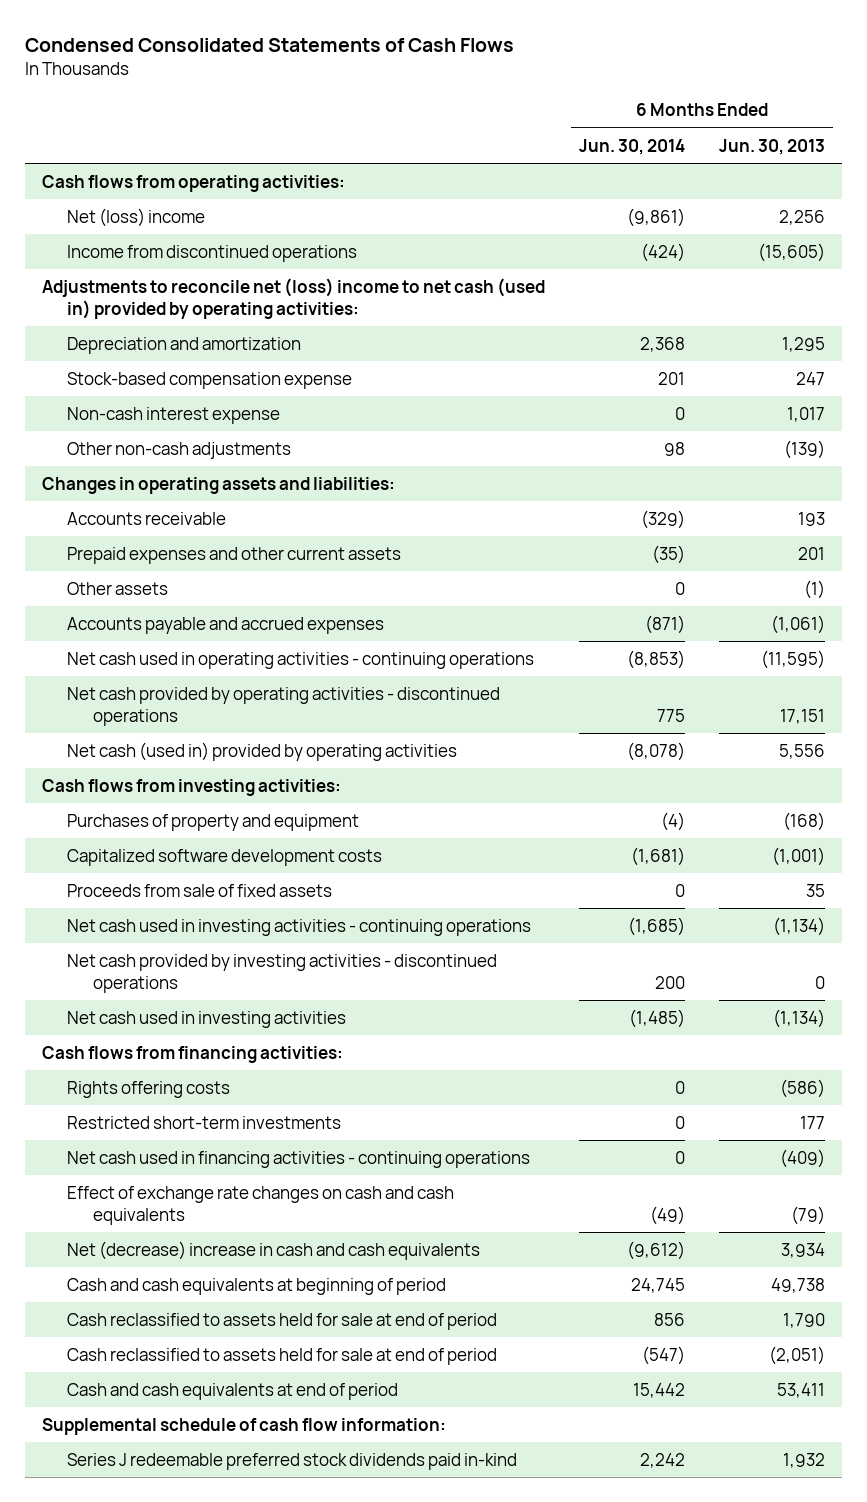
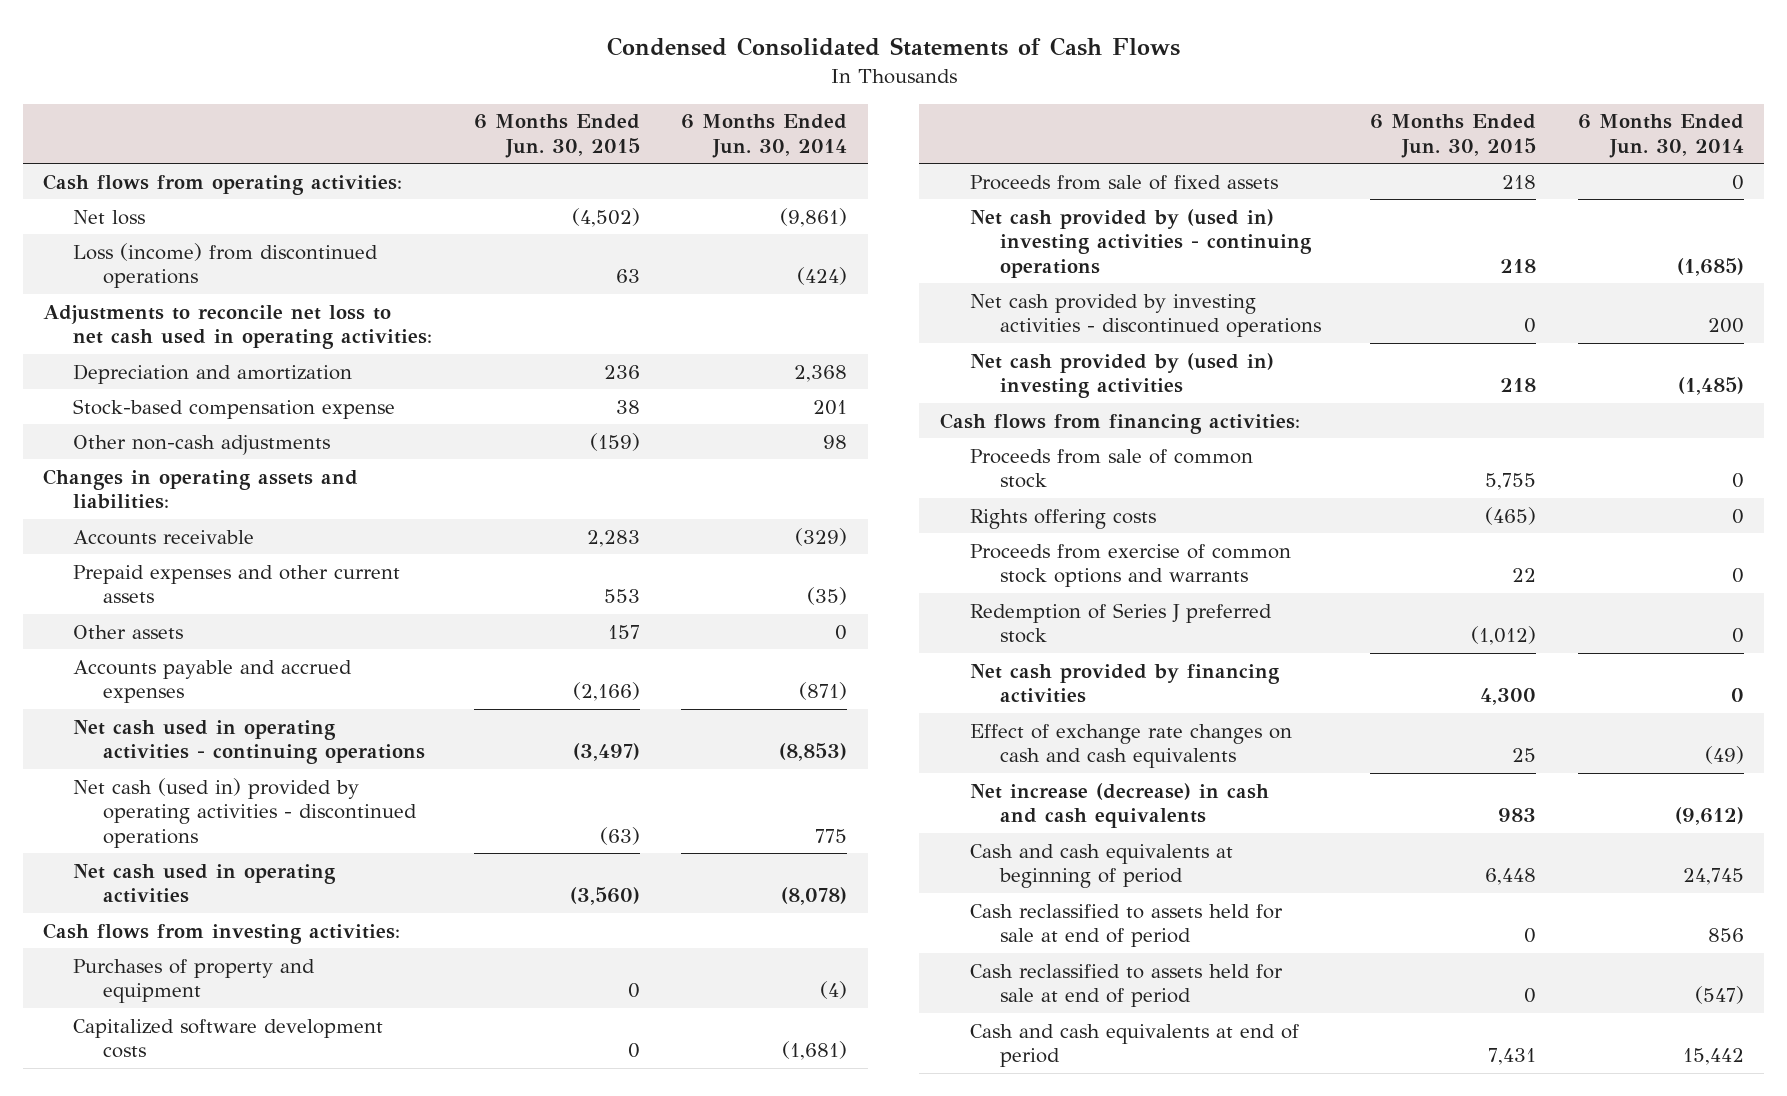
[718,138,825,155] Jun. 30, 2013 -> none
none -> [473,114,640,158] 6 Months Ended Jun. 30, 2015
[67,207,206,227] Net (loss) income -> [73,209,146,225] Net loss
[67,244,358,262] Income from discontinued operations -> [73,242,379,289] Loss (income) from discontinued operations
[42,277,546,320] Adjustments to reconcile net (loss) income to net cash (used in) provided by operating activities: -> [43,304,433,350] Adjustments to reconcile net loss to net cash used in operating activities:
[67,406,281,424] Non-cash interest expense -> none
[67,686,501,727] Net cash provided by operating activities - discontinued operations -> [73,777,418,848] Net cash (used in) provided by operating activities - discontinued operations
[67,741,458,761] Net cash (used in) provided by operating activities -> [73,863,337,904] Net cash used in operating activities
[67,918,532,936] Net cash used in investing activities - continuing operations -> [969,208,1312,278] Net cash provided by (used in) investing activities - continuing operations
[67,1010,347,1028] Net cash used in investing activities -> [969,352,1274,399] Net cash provided by (used in) investing activities
none -> [969,448,1253,489] Proceeds from sale of common stock
[67,1115,342,1129] Restricted short-term investments -> none
none -> [969,543,1291,588] Proceeds from exercise of common stock options and warrants
none -> [969,602,1272,644] Redemption of Series J preferred stock
[67,1150,531,1168] Net cash used in financing activities - continuing operations -> [969,663,1280,704] Net cash provided by financing activities
[67,1240,481,1260] Net (decrease) increase in cash and cash equivalents -> [969,782,1269,829] Net increase (decrease) in cash and cash equivalents
[42,1417,447,1435] Supplemental schedule of cash flow information: -> none
[67,1452,518,1470] Series J redeemable preferred stock dividends paid in-kind -> none

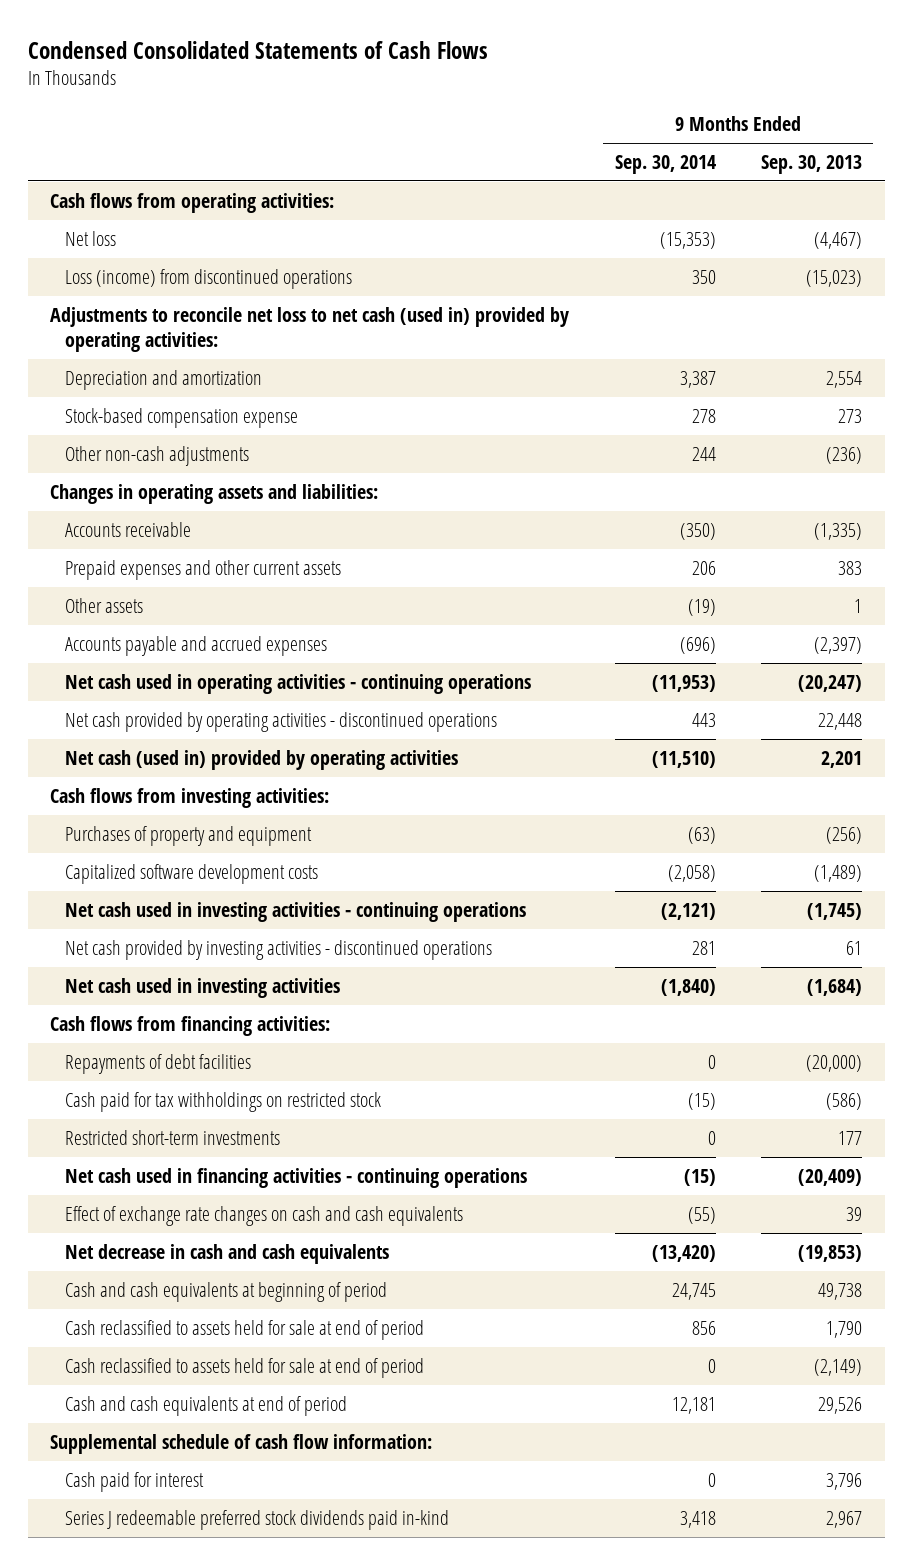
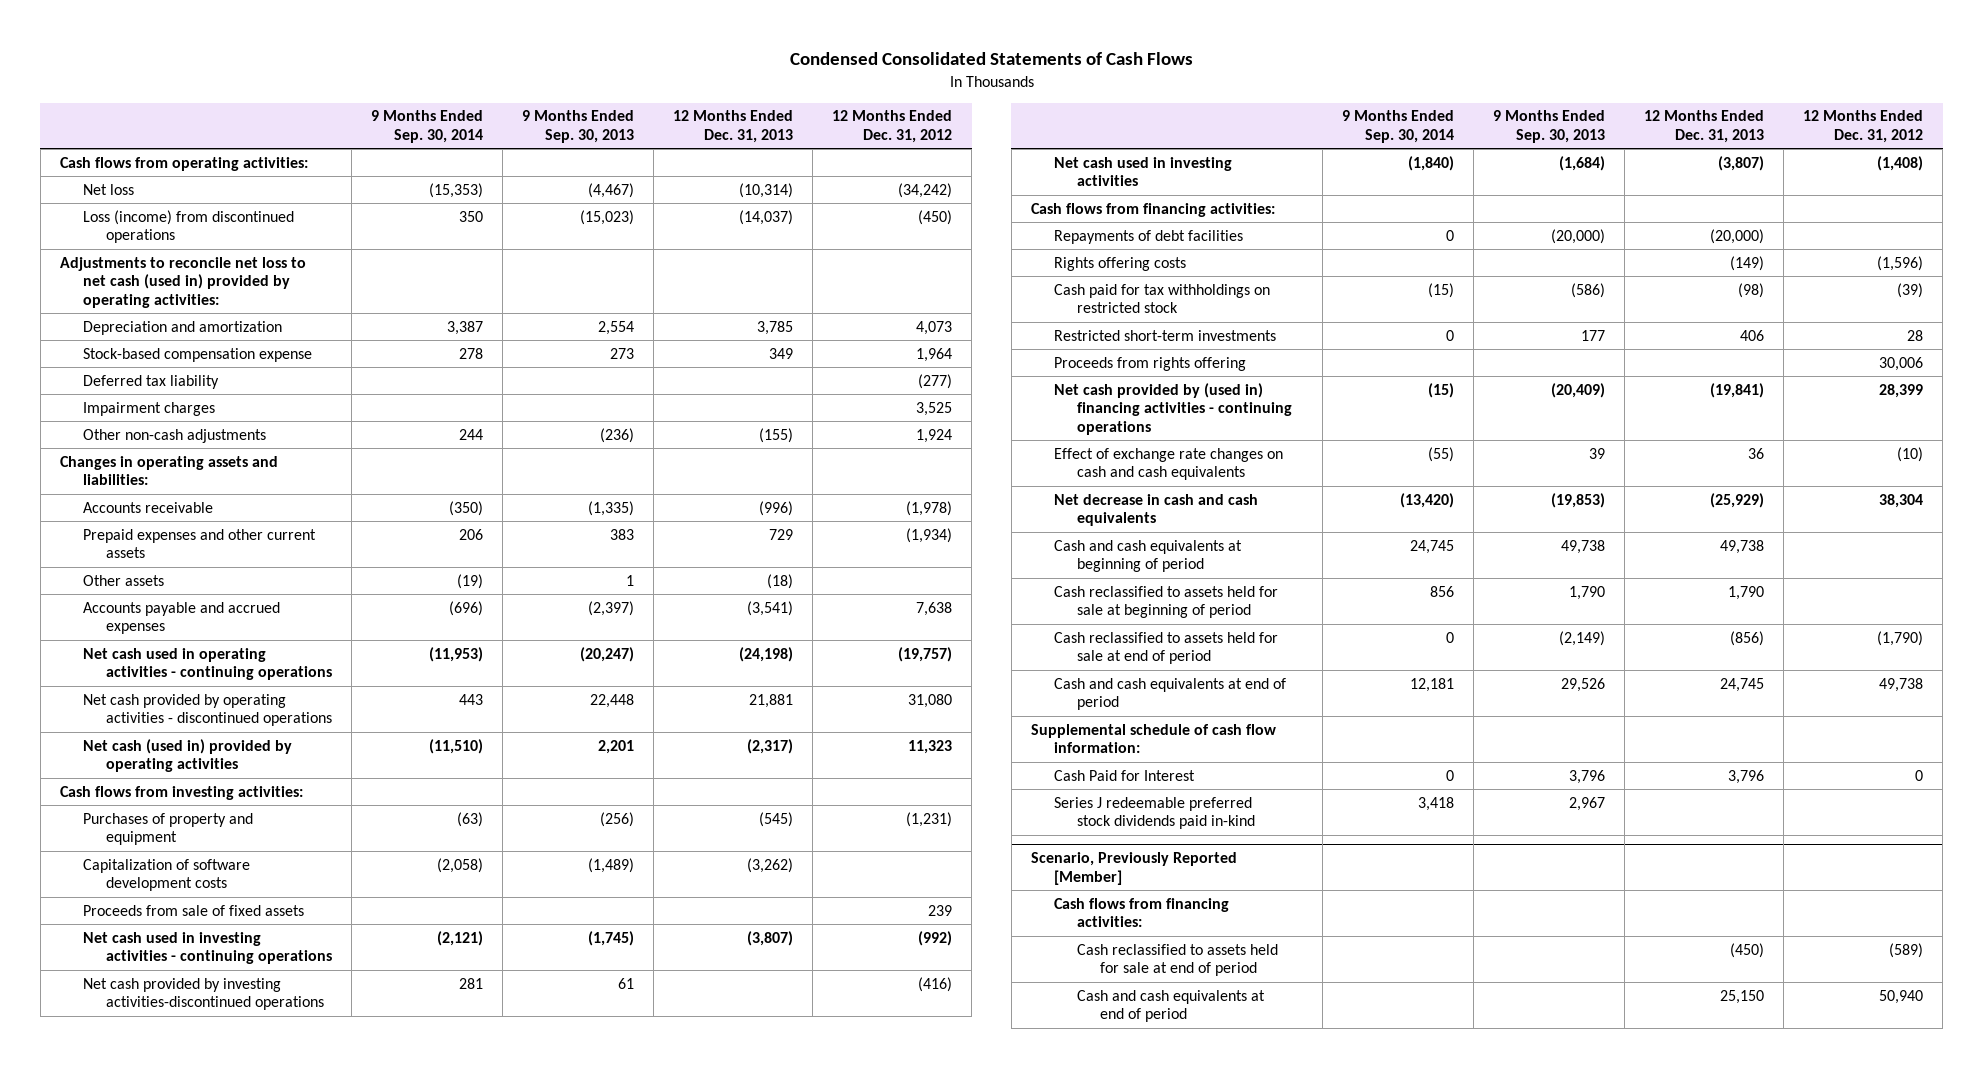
none -> [673,110,794,143] 12 Months Ended Dec. 31, 2013
none -> [832,110,953,143] 12 Months Ended Dec. 31, 2012
none -> [82,374,219,389] Deferred tax liability
none -> [82,401,215,416] Impairment charges
[64,863,318,884] Capitalized software development costs -> [82,858,250,892] Capitalization of software development costs
none -> [82,904,304,916] Proceeds from sale of fixed assets
[64,939,492,960] Net cash provided by investing activities - discontinued operations -> [82,977,325,1011] Net cash provided by investing activities-discontinued operations
none -> [1054,256,1187,271] Rights offering costs
none -> [1054,356,1247,371] Proceeds from rights offering
[64,1167,527,1188] Net cash used in financing activities - continuing operations -> [1054,382,1293,436] Net cash provided by (used in) financing activities - continuing operations
[64,1319,424,1340] Cash reclassified to assets held for sale at end of period -> [1054,585,1279,619] Cash reclassified to assets held for sale at beginning of period
[64,1471,204,1492] Cash paid for interest -> [1054,769,1196,781] Cash Paid for Interest
none -> [1030,851,1237,885] Scenario, Previously Reported [Member]
none -> [1054,897,1230,928] Cash flows from financing activities:
none -> [1077,943,1279,977] Cash reclassified to assets held for sale at end of period
none -> [1077,989,1266,1023] Cash and cash equivalents at end of period

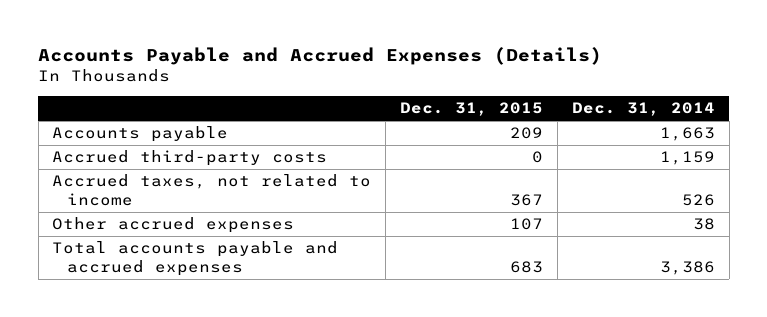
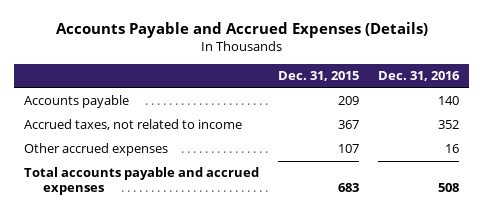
[571,102,715,117] Dec. 31, 2014 -> none
none -> [378,71,461,82] Dec. 31, 2016
[52,150,328,167] Accrued third-party costs -> none

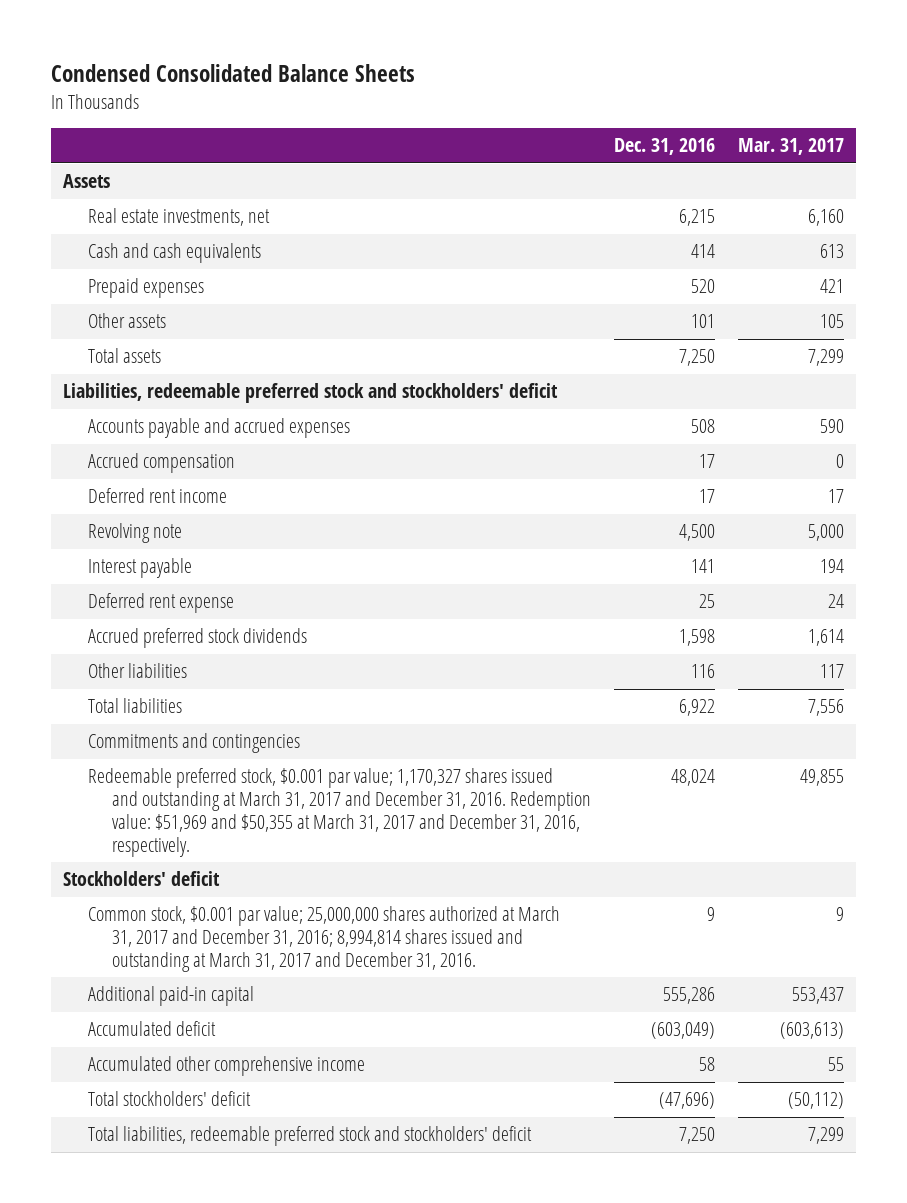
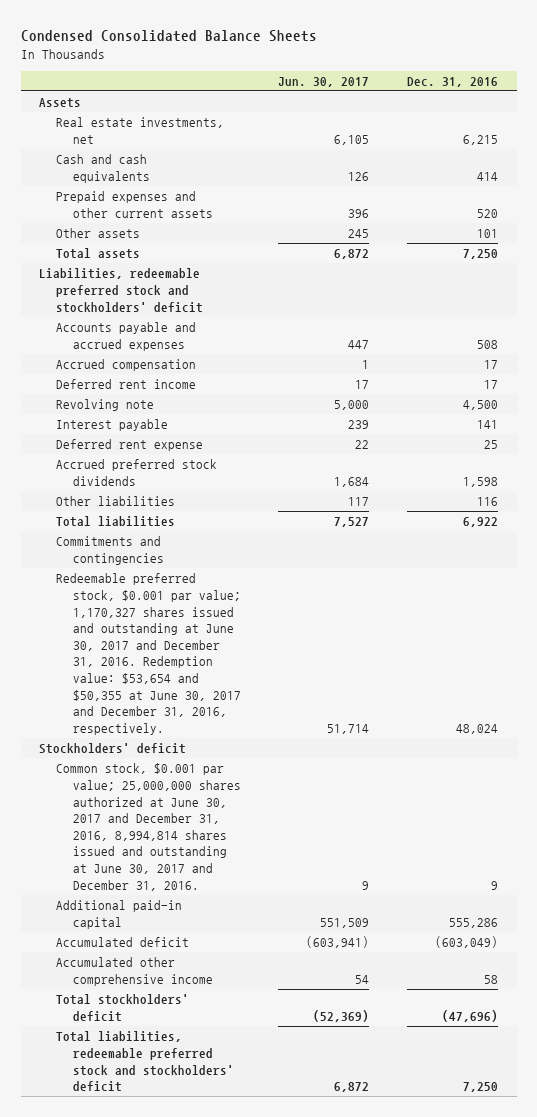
[738,138,845,156] Mar. 31, 2017 -> none
none -> [278,76,370,87] Jun. 30, 2017
[87,278,204,299] Prepaid expenses -> [56,191,213,218] Prepaid expenses and other current assets
[87,768,592,858] Redeemable preferred stock, $0.001 par value; 1,170,327 shares issued and outstanding at March 31, 2017 and December 31, 2016. Redemption value: $51,969 and $50,355 at March 31, 2017 and December 31, 2016, respectively. -> [56,573,241,736] Redeemable preferred stock, $0.001 par value; 1,170,327 shares issued and outstanding at June 30, 2017 and December 31, 2016. Redemption value: $53,654 and $50,355 at June 30, 2017 and December 31, 2016, respectively.
[87,906,560,973] Common stock, $0.001 par value; 25,000,000 shares authorized at March 31, 2017 and December 31, 2016; 8,994,814 shares issued and outstanding at March 31, 2017 and December 31, 2016. -> [56,763,241,891] Common stock, $0.001 par value; 25,000,000 shares authorized at June 30, 2017 and December 31, 2016, 8,994,814 shares issued and outstanding at June 30, 2017 and December 31, 2016.

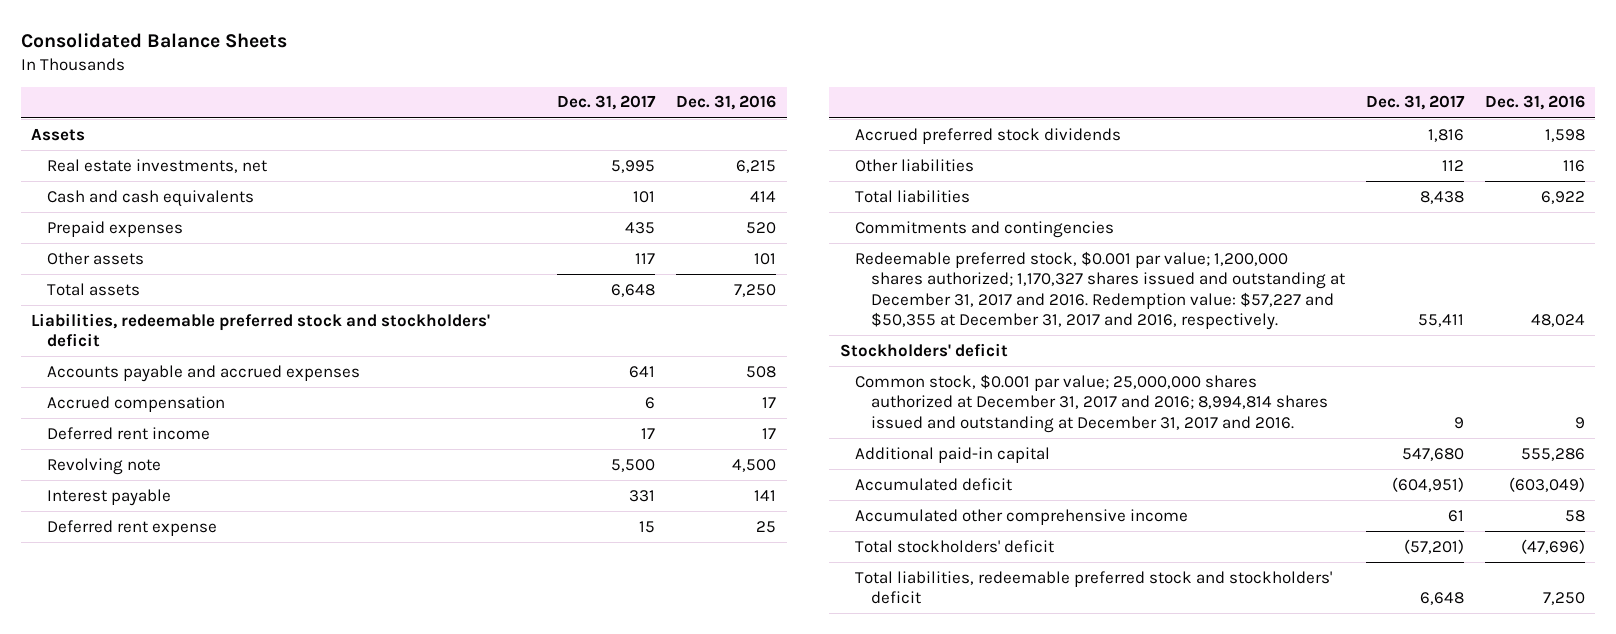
[20,30,317,43] Condensed Consolidated Balance Sheets -> [20,32,287,48] Consolidated Balance Sheets
[278,76,370,87] Jun. 30, 2017 -> none
none -> [557,95,657,111] Dec. 31, 2017
[56,191,213,218] Prepaid expenses and other current assets -> [46,220,183,237] Prepaid expenses
[56,573,241,736] Redeemable preferred stock, $0.001 par value; 1,170,327 shares issued and outstanding at June 30, 2017 and December 31, 2016. Redemption value: $53,654 and $50,355 at June 30, 2017 and December 31, 2016, respectively. -> [855,250,1345,331] Redeemable preferred stock, $0.001 par value; 1,200,000 shares authorized; 1,170,327 shares issued and outstanding at December 31, 2017 and 2016. Redemption value: $57,227 and $50,355 at December 31, 2017 and 2016, respectively.
[56,763,241,891] Common stock, $0.001 par value; 25,000,000 shares authorized at June 30, 2017 and December 31, 2016, 8,994,814 shares issued and outstanding at June 30, 2017 and December 31, 2016. -> [855,373,1328,433] Common stock, $0.001 par value; 25,000,000 shares authorized at December 31, 2017 and 2016; 8,994,814 shares issued and outstanding at December 31, 2017 and 2016.

